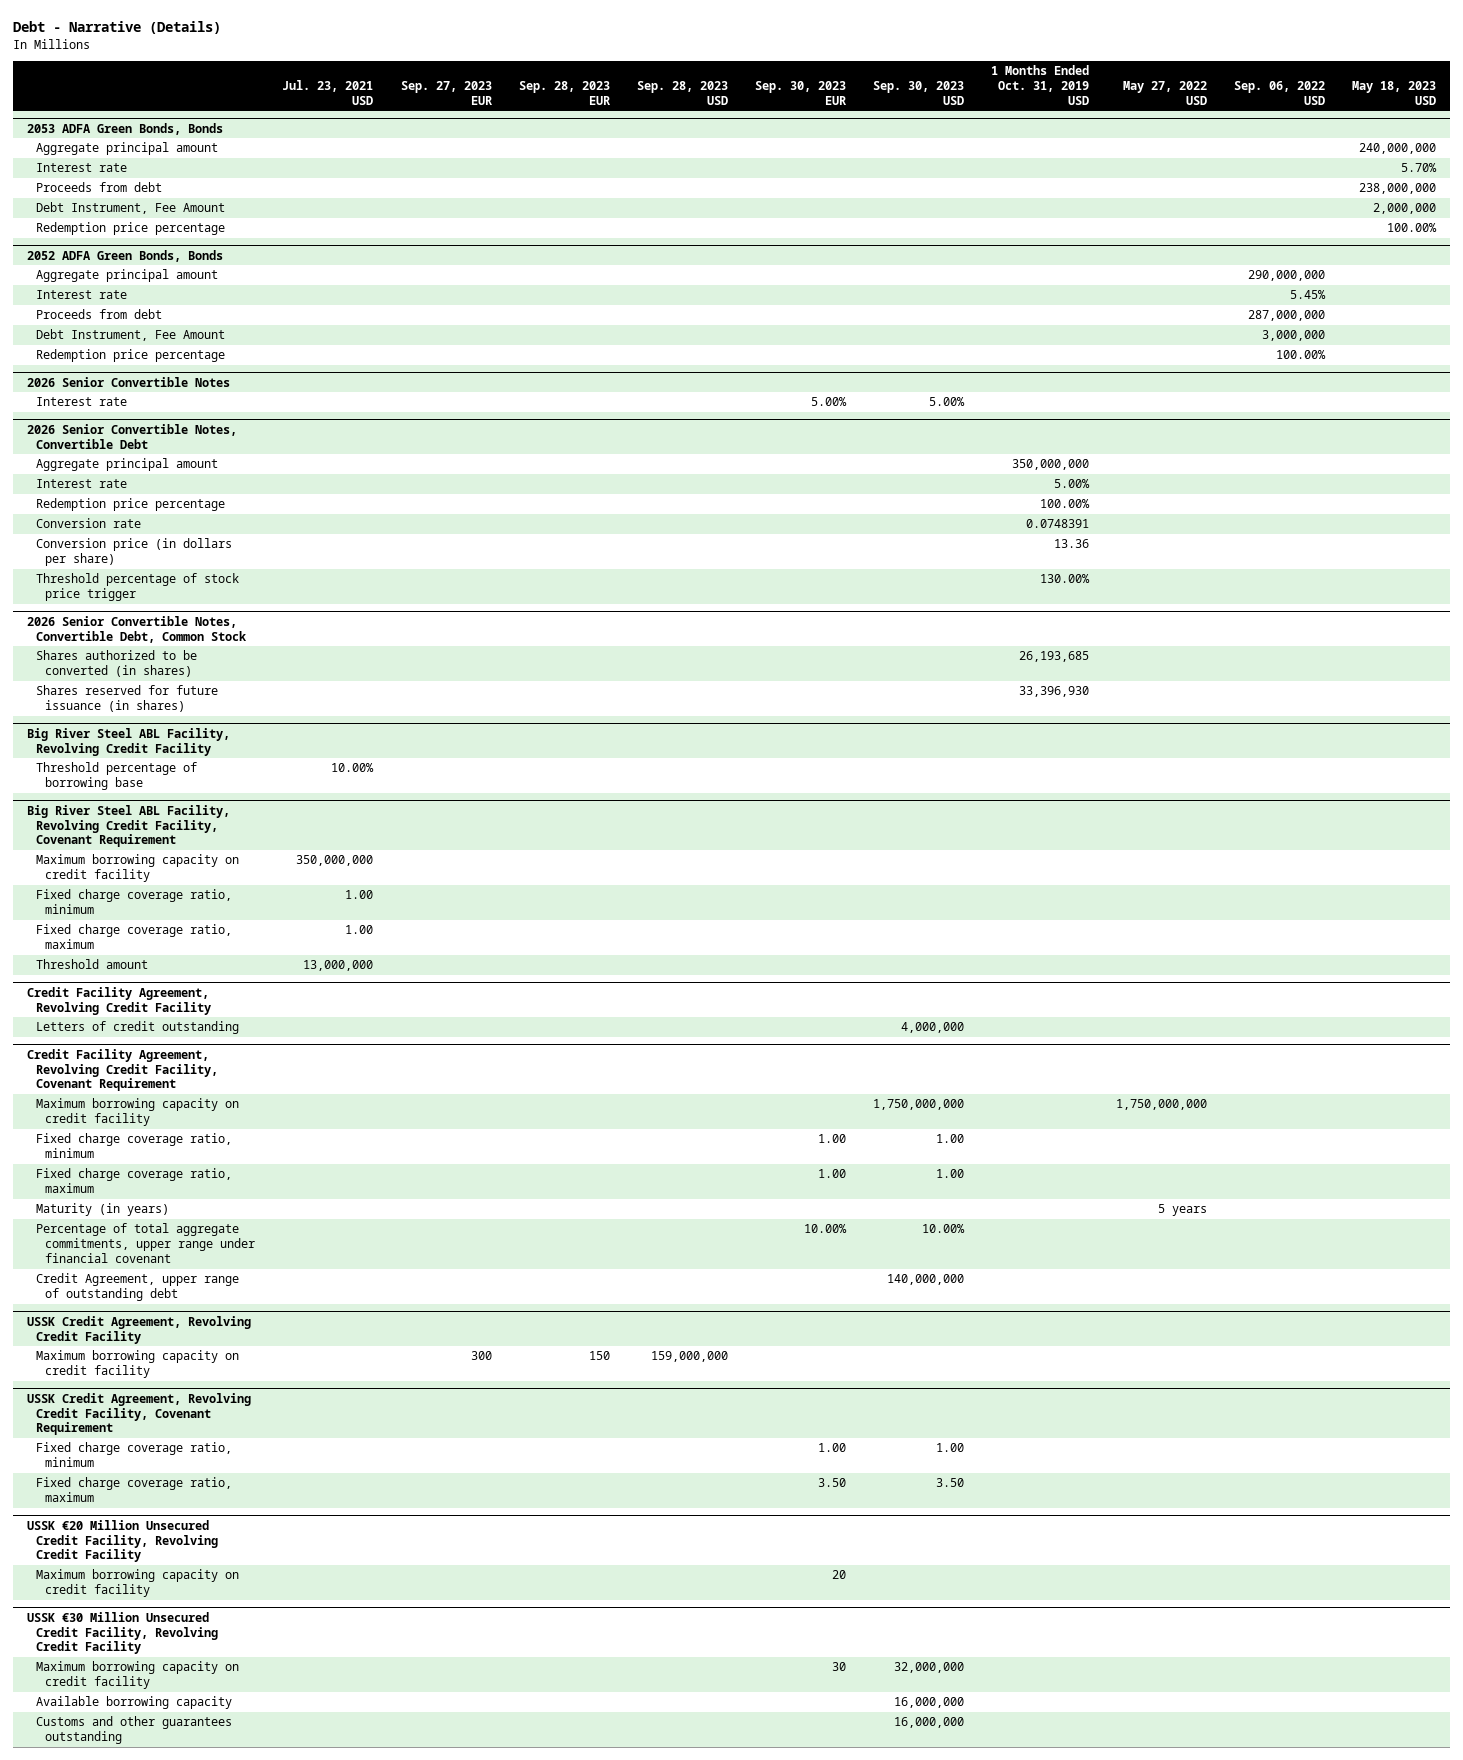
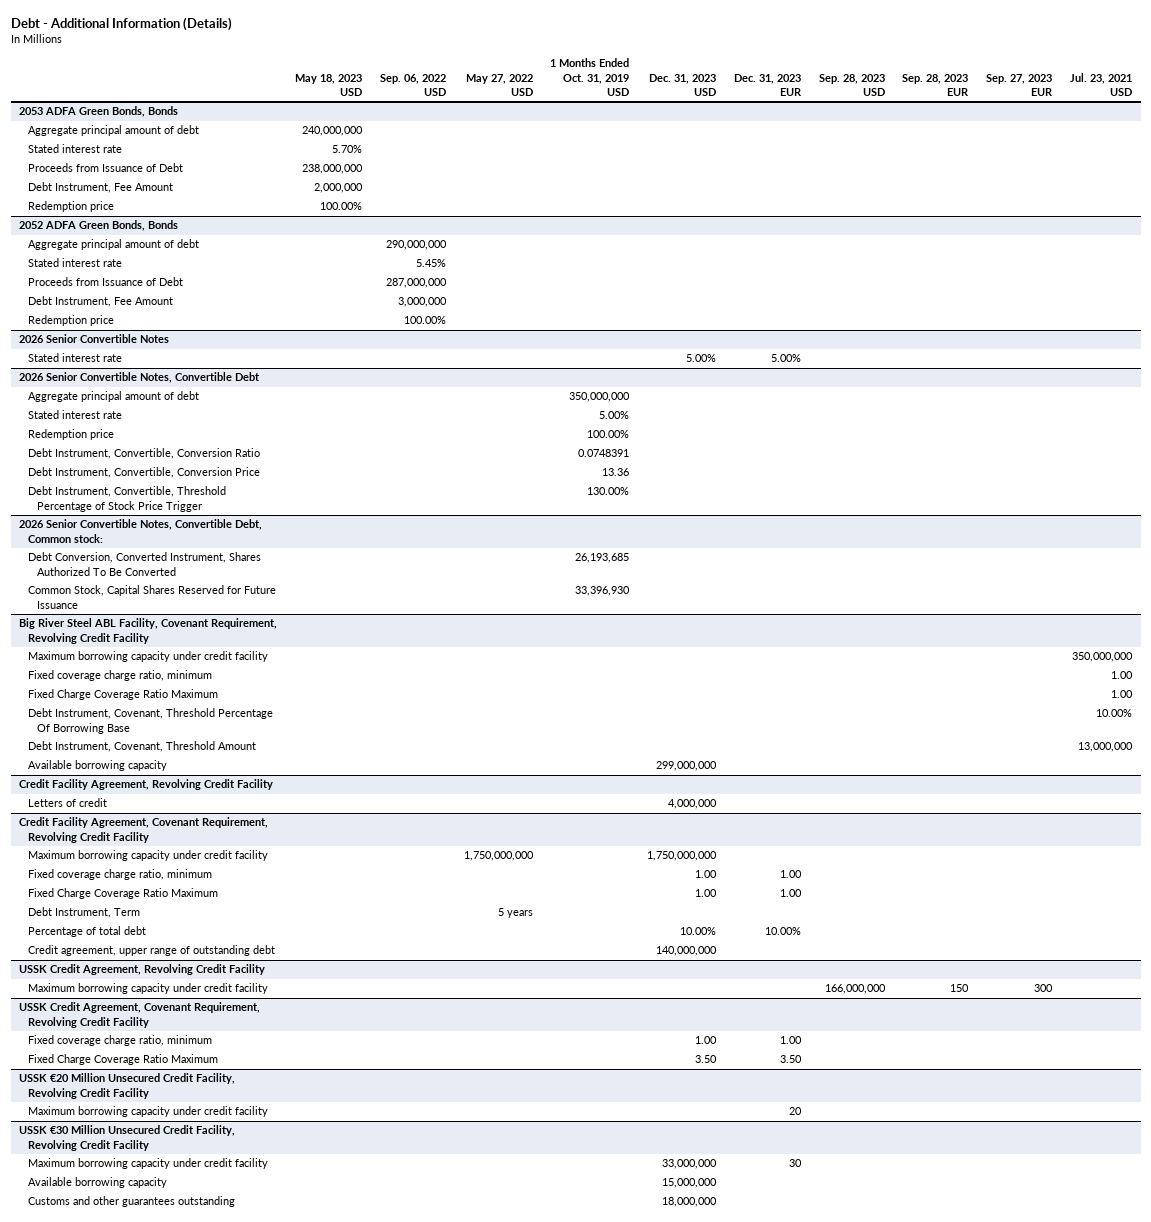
[13,21,222,35] Debt - Narrative (Details) -> [10,16,232,31] Debt - Additional Information (Details)
[754,81,847,105] Sep. 30, 2023 EUR -> none
[872,81,964,105] Sep. 30, 2023 USD -> none
none -> [649,73,717,96] Dec. 31, 2023 USD
none -> [733,73,802,96] Dec. 31, 2023 EUR
[36,142,219,156] Aggregate principal amount -> [28,125,200,137] Aggregate principal amount of debt
[36,163,128,173] Interest rate -> [28,144,123,154] Stated interest rate
[36,182,163,193] Proceeds from debt -> [28,163,184,173] Proceeds from Issuance of Debt
[36,222,226,236] Redemption price percentage -> [28,201,115,213] Redemption price
[36,269,219,283] Aggregate principal amount -> [28,239,200,251] Aggregate principal amount of debt
[36,290,128,300] Interest rate -> [28,258,123,268] Stated interest rate
[36,309,163,320] Proceeds from debt -> [28,277,184,287] Proceeds from Issuance of Debt
[36,349,226,363] Redemption price percentage -> [28,315,115,327] Redemption price
[36,397,128,407] Interest rate -> [28,353,123,363] Stated interest rate
[26,727,230,756] Big River Steel ABL Facility, Revolving Credit Facility -> none
[36,762,198,791] Threshold percentage of borrowing base -> none
[36,458,219,472] Aggregate principal amount -> [28,391,200,403] Aggregate principal amount of debt
[36,479,128,489] Interest rate -> [28,410,123,420] Stated interest rate
[36,498,226,512] Redemption price percentage -> [28,429,115,441] Redemption price
[36,518,142,529] Conversion rate -> [28,448,261,460] Debt Instrument, Convertible, Conversion Ratio
[36,538,233,567] Conversion price (in dollars per share) -> [28,467,261,479] Debt Instrument, Convertible, Conversion Price
[36,573,240,602] Threshold percentage of stock price trigger -> [28,486,227,512] Debt Instrument, Convertible, Threshold Percentage of Stock Price Trigger
[26,615,248,643] 2026 Senior Convertible Notes, Convertible Debt, Common Stock -> [19,519,263,543] 2026 Senior Convertible Notes, Convertible Debt, Common stock:
[36,650,198,678] Shares authorized to be converted (in shares) -> [28,552,262,576] Debt Conversion, Converted Instrument, Shares Authorized To Be Converted
[36,685,219,713] Shares reserved for future issuance (in shares) -> [28,585,277,609] Common Stock, Capital Shares Reserved for Future Issuance
[26,804,230,848] Big River Steel ABL Facility, Revolving Credit Facility, Covenant Requirement -> [19,618,278,644] Big River Steel ABL Facility, Covenant Requirement, Revolving Credit Facility
[36,854,240,883] Maximum borrowing capacity on credit facility -> [28,651,269,663] Maximum borrowing capacity under credit facility
[36,889,233,915] Fixed charge coverage ratio, minimum -> [28,670,213,682] Fixed coverage charge ratio, minimum
[36,924,233,950] Fixed charge coverage ratio, maximum -> [28,689,219,701] Fixed Charge Coverage Ratio Maximum
none -> [28,708,274,734] Debt Instrument, Covenant, Threshold Percentage Of Borrowing Base
[36,959,149,970] Threshold amount -> [28,741,257,753] Debt Instrument, Covenant, Threshold Amount
none -> [28,760,168,772] Available borrowing capacity
[36,1021,240,1035] Letters of credit outstanding -> [28,798,108,808] Letters of credit
[26,1048,219,1092] Credit Facility Agreement, Revolving Credit Facility, Covenant Requirement -> [19,817,269,843] Credit Facility Agreement, Covenant Requirement, Revolving Credit Facility
[36,1098,240,1127] Maximum borrowing capacity on credit facility -> [28,850,269,862] Maximum borrowing capacity under credit facility
[36,1133,233,1159] Fixed charge coverage ratio, minimum -> [28,869,213,881] Fixed coverage charge ratio, minimum
[36,1168,233,1194] Fixed charge coverage ratio, maximum -> [28,888,219,900] Fixed Charge Coverage Ratio Maximum
[36,1203,170,1217] Maturity (in years) -> [28,907,141,919] Debt Instrument, Term
[36,1223,256,1264] Percentage of total aggregate commitments, upper range under financial covenant -> [28,926,147,938] Percentage of total debt
[36,1273,240,1302] Credit Agreement, upper range of outstanding debt -> [28,945,276,957] Credit agreement, upper range of outstanding debt
[36,1350,240,1379] Maximum borrowing capacity on credit facility -> [28,983,269,995] Maximum borrowing capacity under credit facility
[650,1351,728,1363] 159,000,000 -> [824,984,886,995] 166,000,000
[26,1392,251,1436] USSK Credit Agreement, Revolving Credit Facility, Covenant Requirement -> [19,1002,261,1028] USSK Credit Agreement, Covenant Requirement, Revolving Credit Facility
[36,1442,233,1468] Fixed charge coverage ratio, minimum -> [28,1035,213,1047] Fixed coverage charge ratio, minimum
[36,1477,233,1503] Fixed charge coverage ratio, maximum -> [28,1054,219,1066] Fixed Charge Coverage Ratio Maximum
[36,1569,240,1598] Maximum borrowing capacity on credit facility -> [28,1106,269,1118] Maximum borrowing capacity under credit facility
[36,1661,240,1690] Maximum borrowing capacity on credit facility -> [28,1158,269,1170] Maximum borrowing capacity under credit facility

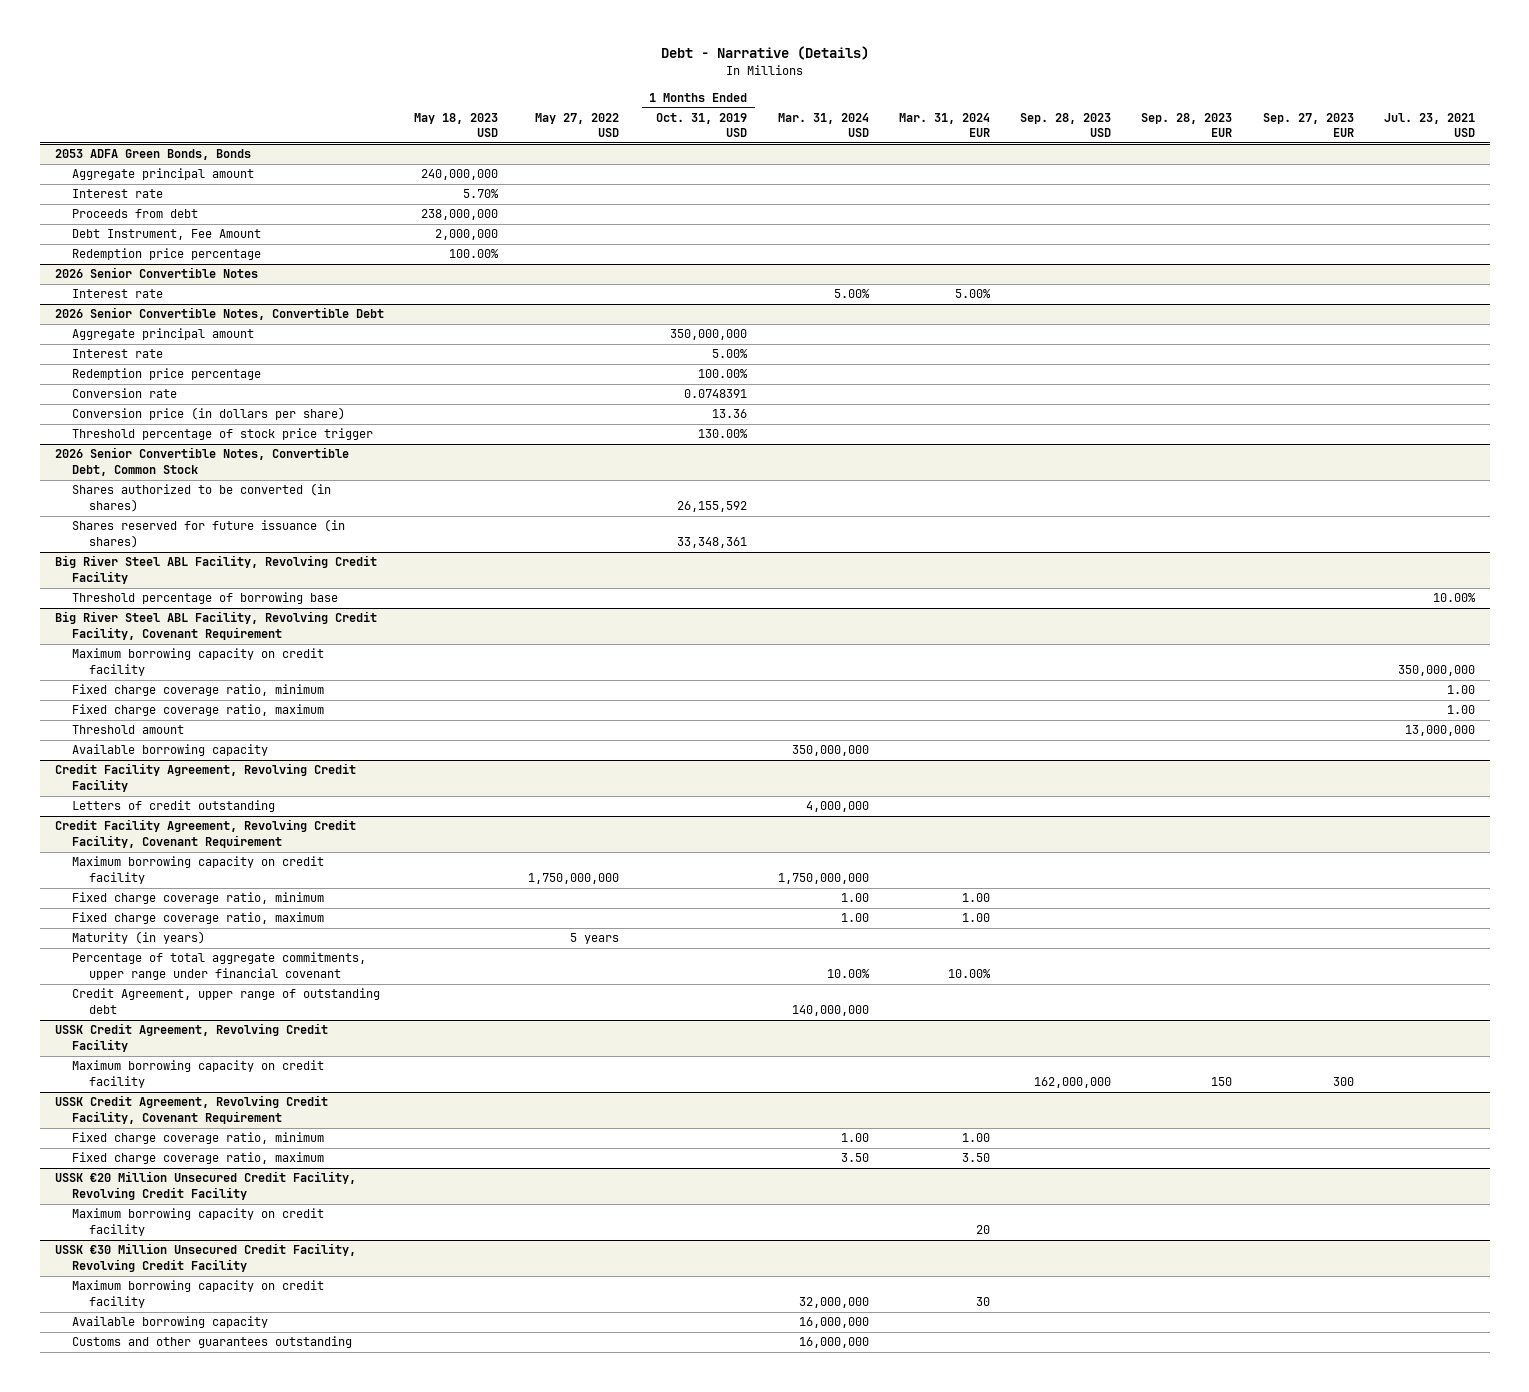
[10,16,232,31] Debt - Additional Information (Details) -> [660,46,869,61] Debt - Narrative (Details)
[379,73,446,96] Sep. 06, 2022 USD -> none
[649,73,717,96] Dec. 31, 2023 USD -> none
[733,73,802,96] Dec. 31, 2023 EUR -> none
none -> [777,112,869,138] Mar. 31, 2024 USD
none -> [898,112,990,138] Mar. 31, 2024 EUR
[28,125,200,137] Aggregate principal amount of debt -> [71,168,254,181] Aggregate principal amount
[28,144,123,154] Stated interest rate -> [71,189,163,199] Interest rate
[28,163,184,173] Proceeds from Issuance of Debt -> [71,209,198,219] Proceeds from debt
[19,220,179,232] 2052 ADFA Green Bonds, Bonds -> none
[28,239,200,251] Aggregate principal amount of debt -> none
[28,258,123,268] Stated interest rate -> none
[28,277,184,287] Proceeds from Issuance of Debt -> none
[28,296,174,308] Debt Instrument, Fee Amount -> none
[28,315,115,327] Redemption price -> none
[28,201,115,213] Redemption price -> [71,248,261,261] Redemption price percentage
[28,353,123,363] Stated interest rate -> [71,289,163,299] Interest rate
[28,708,274,734] Debt Instrument, Covenant, Threshold Percentage Of Borrowing Base -> none
[28,391,200,403] Aggregate principal amount of debt -> [71,328,254,341] Aggregate principal amount
[28,410,123,420] Stated interest rate -> [71,349,163,359] Interest rate
[28,429,115,441] Redemption price -> [71,368,261,381] Redemption price percentage
[28,448,261,460] Debt Instrument, Convertible, Conversion Ratio -> [71,388,177,399] Conversion rate
[28,467,261,479] Debt Instrument, Convertible, Conversion Price -> [71,407,345,421] Conversion price (in dollars per share)
[28,486,227,512] Debt Instrument, Convertible, Threshold Percentage of Stock Price Trigger -> [71,428,373,441] Threshold percentage of stock price trigger
[19,519,263,543] 2026 Senior Convertible Notes, Convertible Debt, Common stock: -> [54,447,349,477] 2026 Senior Convertible Notes, Convertible Debt, Common Stock
[28,552,262,576] Debt Conversion, Converted Instrument, Shares Authorized To Be Converted -> [71,483,331,513] Shares authorized to be converted (in shares)
[575,553,630,564] 26,193,685 -> [677,501,748,513] 26,155,592
[28,585,277,609] Common Stock, Capital Shares Reserved for Future Issuance -> [71,519,345,549] Shares reserved for future issuance (in shares)
[575,586,631,597] 33,396,930 -> [677,537,748,549] 33,348,361
none -> [54,555,377,585] Big River Steel ABL Facility, Revolving Credit Facility
none -> [71,592,338,605] Threshold percentage of borrowing base
[19,618,278,644] Big River Steel ABL Facility, Covenant Requirement, Revolving Credit Facility -> [54,611,377,641] Big River Steel ABL Facility, Revolving Credit Facility, Covenant Requirement
[28,651,269,663] Maximum borrowing capacity under credit facility -> [71,648,324,677] Maximum borrowing capacity on credit facility
[28,670,213,682] Fixed coverage charge ratio, minimum -> [71,684,324,697] Fixed charge coverage ratio, minimum
[28,689,219,701] Fixed Charge Coverage Ratio Maximum -> [71,704,324,717] Fixed charge coverage ratio, maximum
[28,741,257,753] Debt Instrument, Covenant, Threshold Amount -> [71,725,184,735] Threshold amount
[28,798,108,808] Letters of credit -> [71,800,275,813] Letters of credit outstanding
[19,817,269,843] Credit Facility Agreement, Covenant Requirement, Revolving Credit Facility -> [54,819,356,849] Credit Facility Agreement, Revolving Credit Facility, Covenant Requirement
[28,850,269,862] Maximum borrowing capacity under credit facility -> [71,856,324,885] Maximum borrowing capacity on credit facility
[28,869,213,881] Fixed coverage charge ratio, minimum -> [71,892,324,905] Fixed charge coverage ratio, minimum
[28,888,219,900] Fixed Charge Coverage Ratio Maximum -> [71,912,324,925] Fixed charge coverage ratio, maximum
[28,907,141,919] Debt Instrument, Term -> [71,931,205,945] Maturity (in years)
[28,926,147,938] Percentage of total debt -> [71,952,366,981] Percentage of total aggregate commitments, upper range under financial covenant
[28,945,276,957] Credit agreement, upper range of outstanding debt -> [71,988,380,1015] Credit Agreement, upper range of outstanding debt
[28,983,269,995] Maximum borrowing capacity under credit facility -> [71,1060,324,1089] Maximum borrowing capacity on credit facility
[824,984,886,995] 166,000,000 -> [1034,1077,1112,1089] 162,000,000
[19,1002,261,1028] USSK Credit Agreement, Covenant Requirement, Revolving Credit Facility -> [54,1095,328,1125] USSK Credit Agreement, Revolving Credit Facility, Covenant Requirement
[28,1035,213,1047] Fixed coverage charge ratio, minimum -> [71,1132,324,1145] Fixed charge coverage ratio, minimum
[28,1054,219,1066] Fixed Charge Coverage Ratio Maximum -> [71,1152,324,1165] Fixed charge coverage ratio, maximum
[28,1106,269,1118] Maximum borrowing capacity under credit facility -> [71,1208,324,1237] Maximum borrowing capacity on credit facility
[28,1158,269,1170] Maximum borrowing capacity under credit facility -> [71,1280,324,1309] Maximum borrowing capacity on credit facility

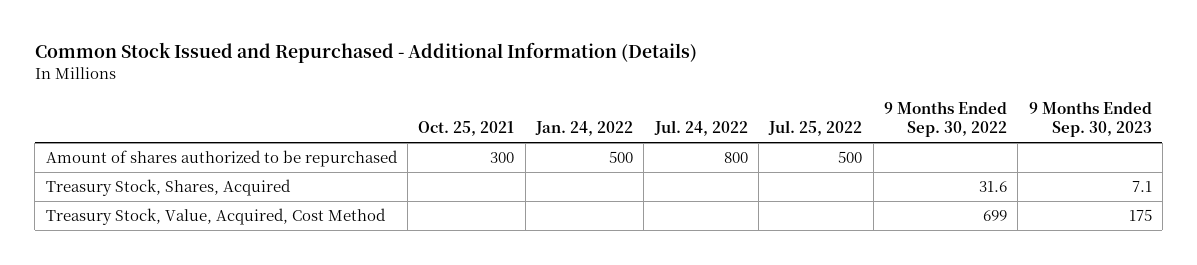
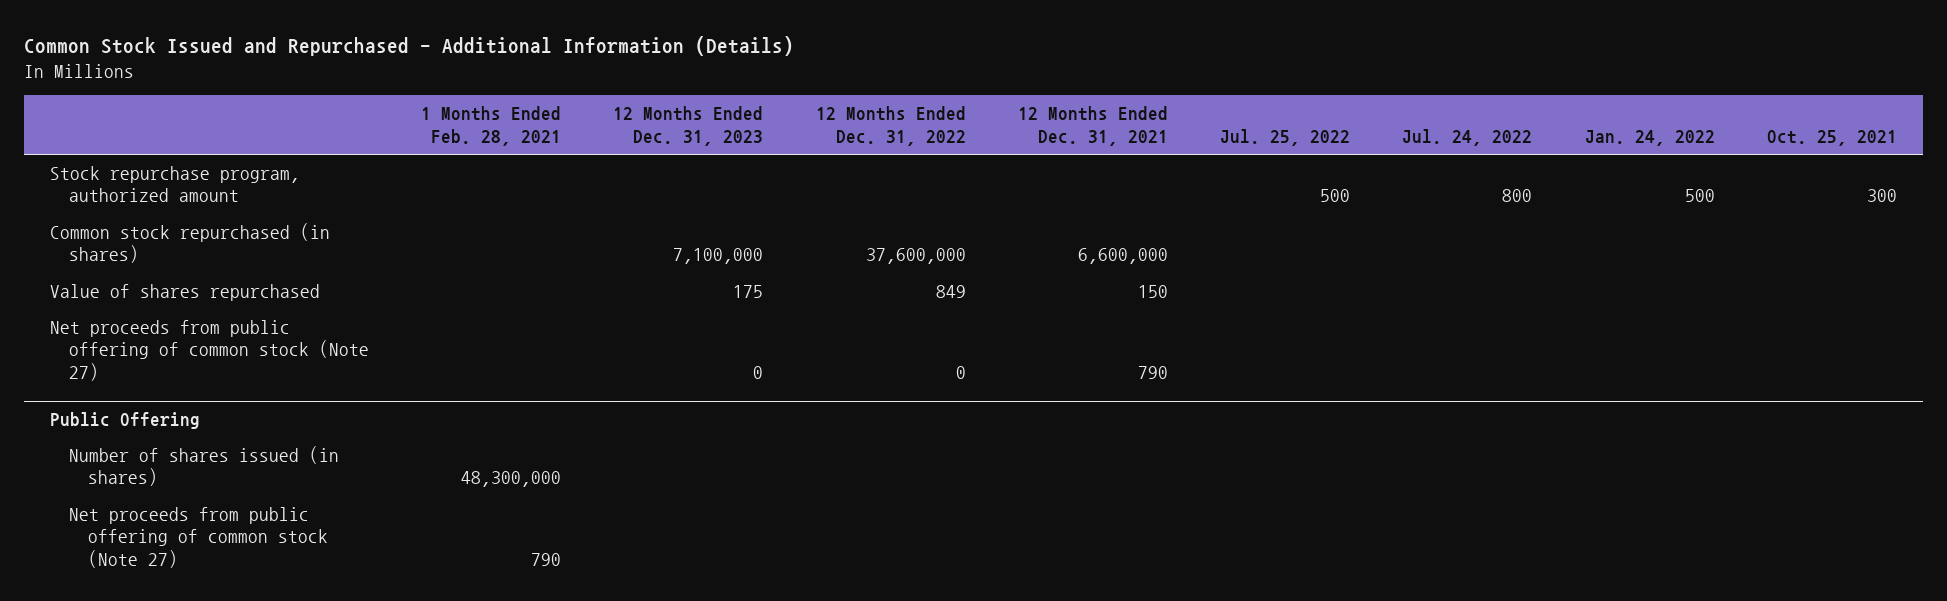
[883,100,1007,138] 9 Months Ended Sep. 30, 2022 -> none
[1028,100,1152,138] 9 Months Ended Sep. 30, 2023 -> none
none -> [421,106,562,146] 1 Months Ended Feb. 28, 2021
none -> [613,106,764,146] 12 Months Ended Dec. 31, 2023
none -> [815,106,966,146] 12 Months Ended Dec. 31, 2022
none -> [1017,106,1168,146] 12 Months Ended Dec. 31, 2021
[45,150,398,168] Amount of shares authorized to be repurchased -> [49,165,300,203] Stock repurchase program, authorized amount
[45,179,291,197] Treasury Stock, Shares, Acquired -> [49,222,330,264] Common stock repurchased (in shares)
[45,208,386,226] Treasury Stock, Value, Acquired, Cost Method -> [49,283,320,301] Value of shares repurchased
none -> [49,319,369,381] Net proceeds from public offering of common stock (Note 27)
none -> [49,412,200,430] Public Offering
none -> [68,445,339,487] Number of shares issued (in shares)
none -> [68,506,328,568] Net proceeds from public offering of common stock (Note 27)

